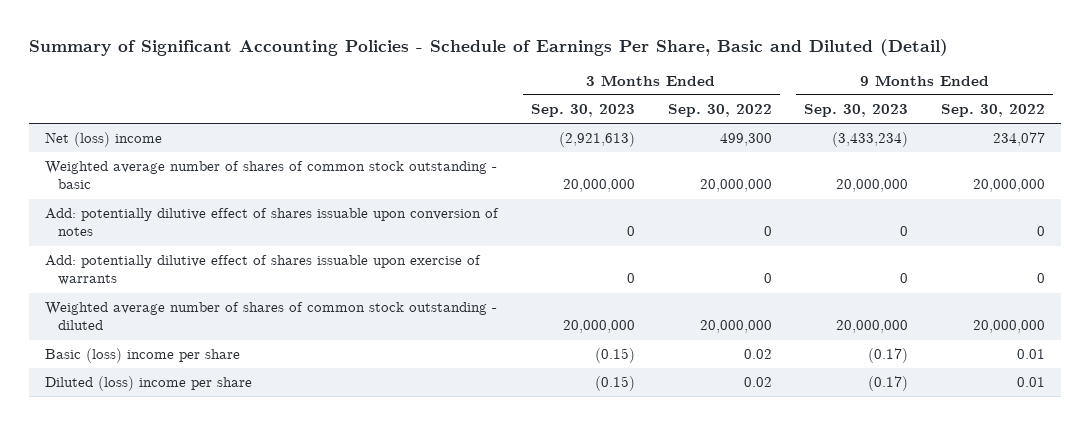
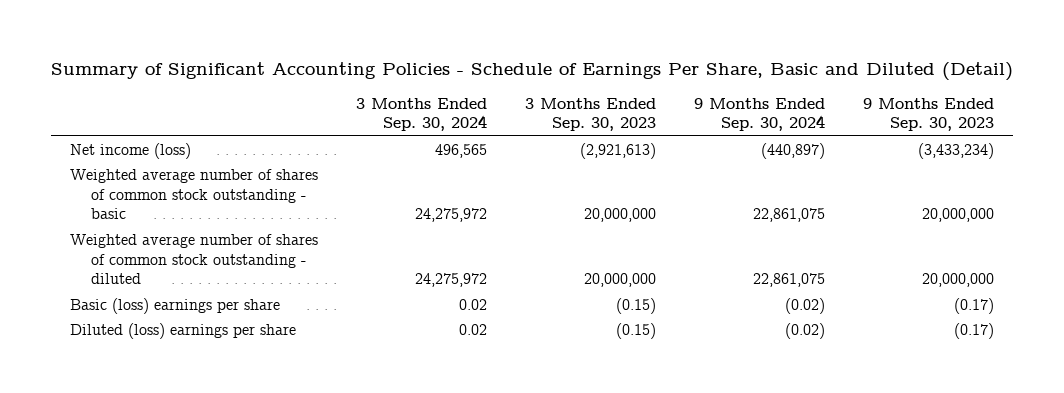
[667,104,772,118] Sep. 30, 2022 -> none
[941,104,1046,118] Sep. 30, 2022 -> none
none -> [355,97,487,132] 3 Months Ended Sep. 30, 2024
none -> [693,97,825,132] 9 Months Ended Sep. 30, 2024
[45,132,163,148] Net (loss) income -> [69,143,191,160] Net income (loss)
[45,208,500,237] Add: potentially dilutive effect of shares issuable upon conversion of notes -> none
[45,255,482,286] Add: potentially dilutive effect of shares issuable upon exercise of warrants -> none
[45,348,241,364] Basic (loss) income per share -> [69,298,280,315] Basic (loss) earnings per share
[45,376,253,392] Diluted (loss) income per share -> [69,323,296,340] Diluted (loss) earnings per share

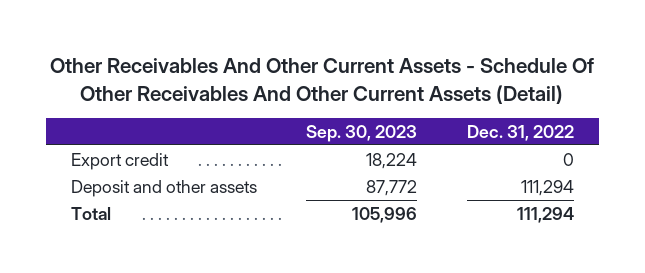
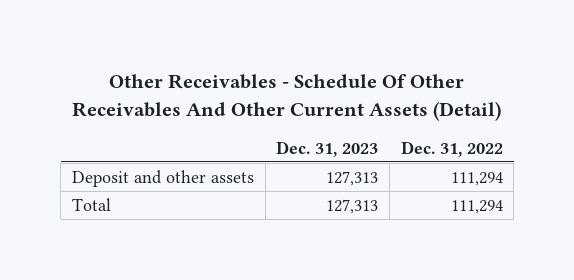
[50,58,595,104] Other Receivables And Other Current Assets - Schedule Of Other Receivables And Other Current Assets (Detail) -> [72,74,502,122] Other Receivables - Schedule Of Other Receivables And Other Current Assets (Detail)
[306,125,418,143] Sep. 30, 2023 -> none
none -> [276,140,379,157] Dec. 31, 2023
[70,152,169,170] Export credit -> none

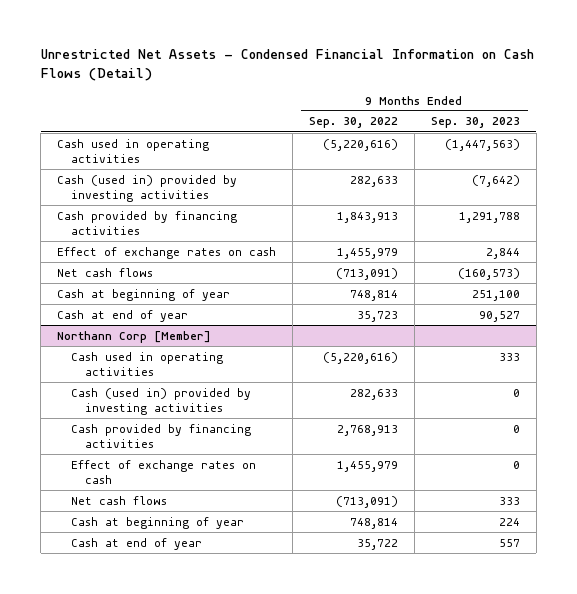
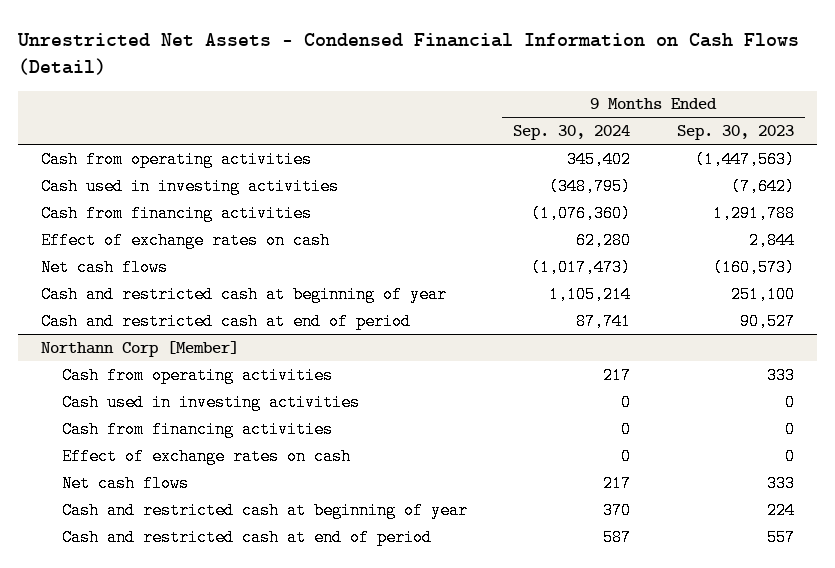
[308,117,398,129] Sep. 30, 2022 -> none
none -> [513,125,631,141] Sep. 30, 2024
[56,138,209,163] Cash used in operating activities -> [41,150,313,168] Cash from operating activities
[56,174,237,202] Cash (used in) provided by investing activities -> [41,177,340,195] Cash used in investing activities
[56,210,237,235] Cash provided by financing activities -> [41,204,313,222] Cash from financing activities
[56,288,230,301] Cash at beginning of year -> [41,285,448,303] Cash and restricted cash at beginning of year
[56,309,188,322] Cash at end of year -> [41,312,412,330] Cash and restricted cash at end of period
[70,351,223,376] Cash used in operating activities -> [61,366,333,384] Cash from operating activities
[70,387,251,415] Cash (used in) provided by investing activities -> [61,393,360,411] Cash used in investing activities
[70,423,251,448] Cash provided by financing activities -> [61,420,333,438] Cash from financing activities
[70,516,244,529] Cash at beginning of year -> [61,501,468,519] Cash and restricted cash at beginning of year
[70,537,202,550] Cash at end of year -> [61,528,432,546] Cash and restricted cash at end of period

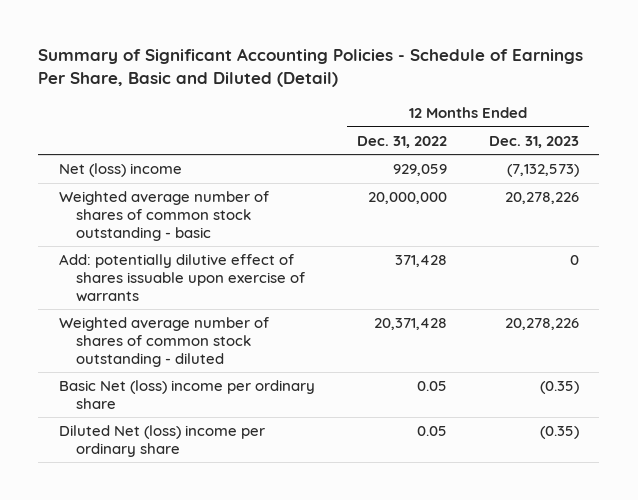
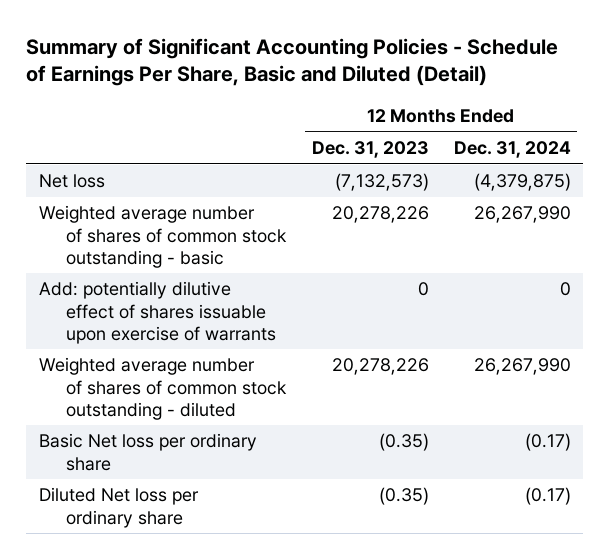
[356,135,447,148] Dec. 31, 2022 -> none
none -> [453,141,571,159] Dec. 31, 2024
[59,163,183,178] Net (loss) income -> [38,174,105,189] Net loss
[59,380,316,409] Basic Net (loss) income per ordinary share -> [38,433,257,471] Basic Net loss per ordinary share
[59,425,266,457] Diluted Net (loss) income per ordinary share -> [38,487,199,528] Diluted Net loss per ordinary share

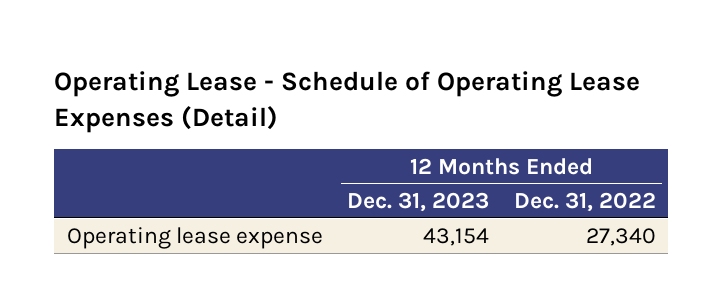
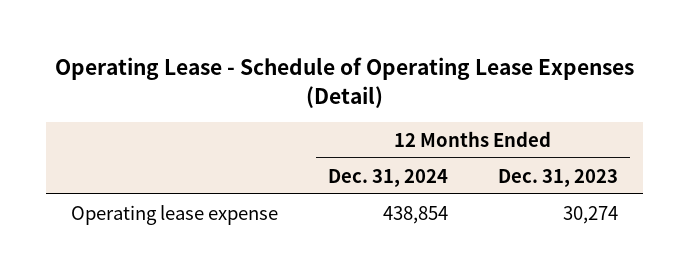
[514,192,657,213] Dec. 31, 2022 -> none
none -> [328,168,449,187] Dec. 31, 2024
[423,228,490,247] 43,154 -> [563,205,619,224] 30,274

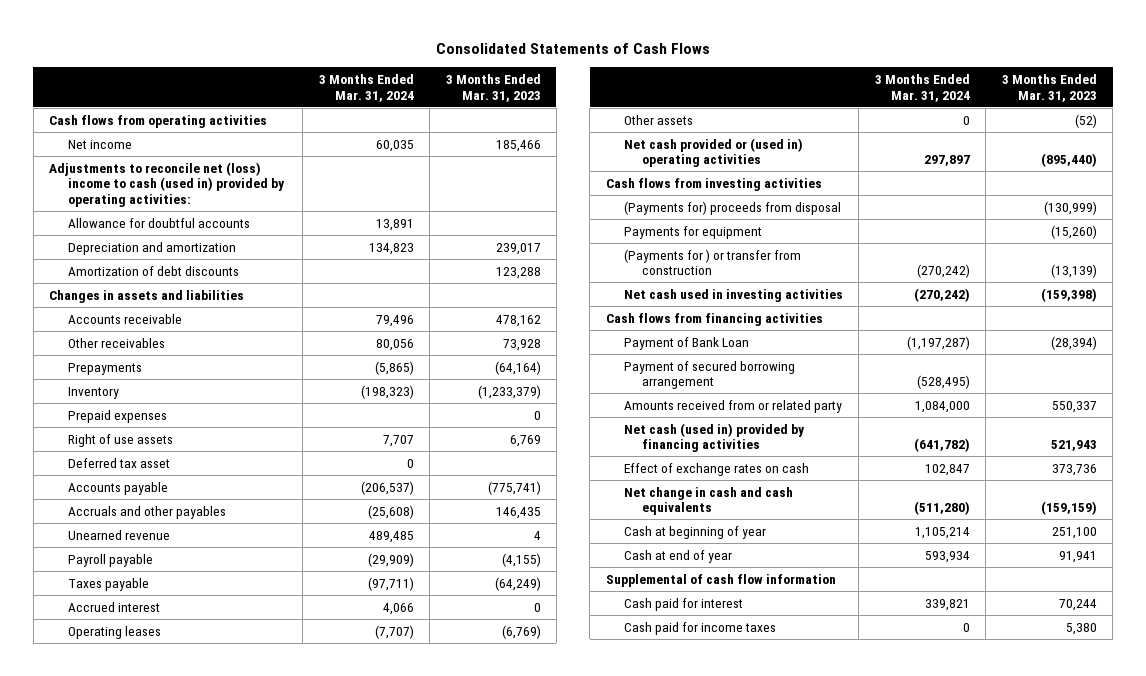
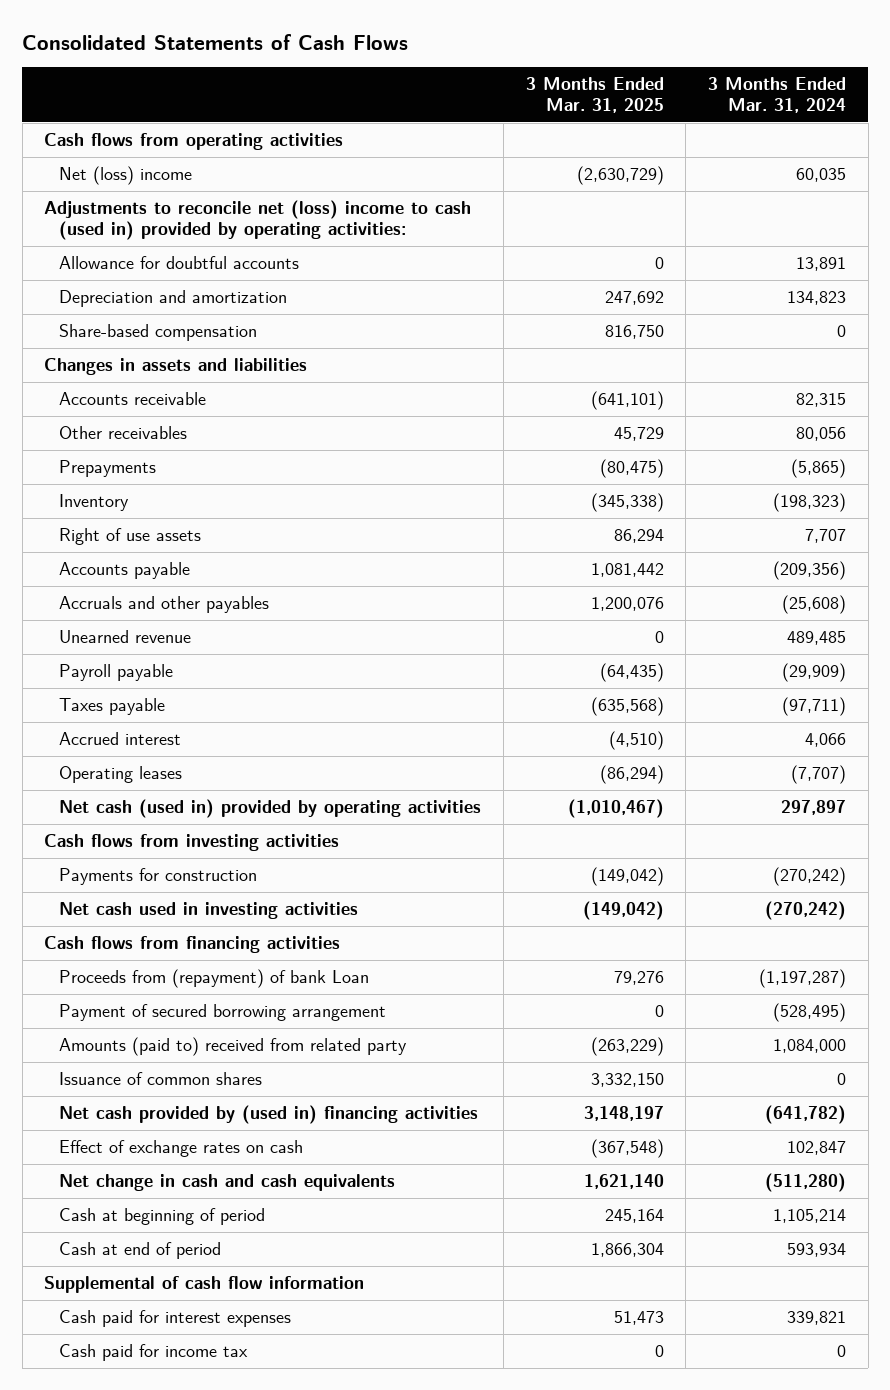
[445,73,541,102] 3 Months Ended Mar. 31, 2023 -> none
none -> [525,77,664,114] 3 Months Ended Mar. 31, 2025
[67,139,132,149] Net income -> [59,166,193,186] Net (loss) income
[67,265,239,276] Amortization of debt discounts -> none
none -> [59,324,258,342] Share-based compensation
[375,314,414,327] 79,496 -> [796,393,847,408] 82,315
[67,409,167,423] Prepaid expenses -> none
[67,457,170,468] Deferred tax asset -> none
[360,480,414,495] (206,537) -> [773,561,847,581] (209,356)
[623,114,693,125] Other assets -> none
[623,137,803,168] Net cash provided or (used in) operating activities -> [59,799,482,819] Net cash (used in) provided by operating activities
[623,200,841,215] (Payments for) proceeds from disposal -> none
[623,225,762,239] Payments for equipment -> none
[623,248,801,276] (Payments for ) or transfer from construction -> [59,868,258,886] Payments for construction
[623,336,749,350] Payment of Bank Loan -> [59,969,370,989] Proceeds from (repayment) of bank Loan
[623,399,842,413] Amounts received from or related party -> [59,1037,408,1057] Amounts (paid to) received from related party
none -> [59,1072,263,1086] Issuance of common shares
[623,422,805,453] Net cash (used in) provided by financing activities -> [59,1105,479,1125] Net cash provided by (used in) financing activities
[623,525,766,539] Cash at beginning of year -> [59,1208,266,1226] Cash at beginning of period
[623,549,732,563] Cash at end of year -> [59,1242,222,1260] Cash at end of period
[623,597,743,611] Cash paid for interest -> [59,1310,292,1328] Cash paid for interest expenses
[623,621,776,635] Cash paid for income taxes -> [59,1344,249,1362] Cash paid for income tax

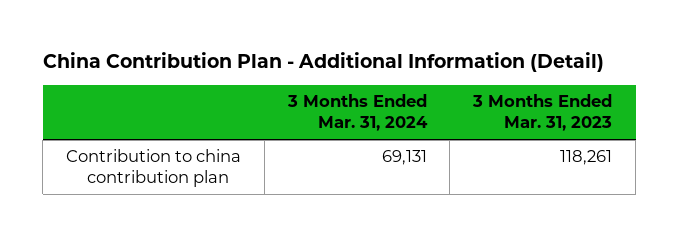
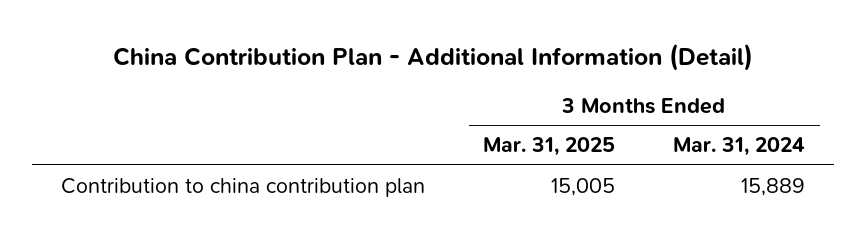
[472,94,613,132] 3 Months Ended Mar. 31, 2023 -> none
none -> [483,137,616,157] Mar. 31, 2025
[381,150,427,166] 69,131 -> [741,177,806,196] 15,889

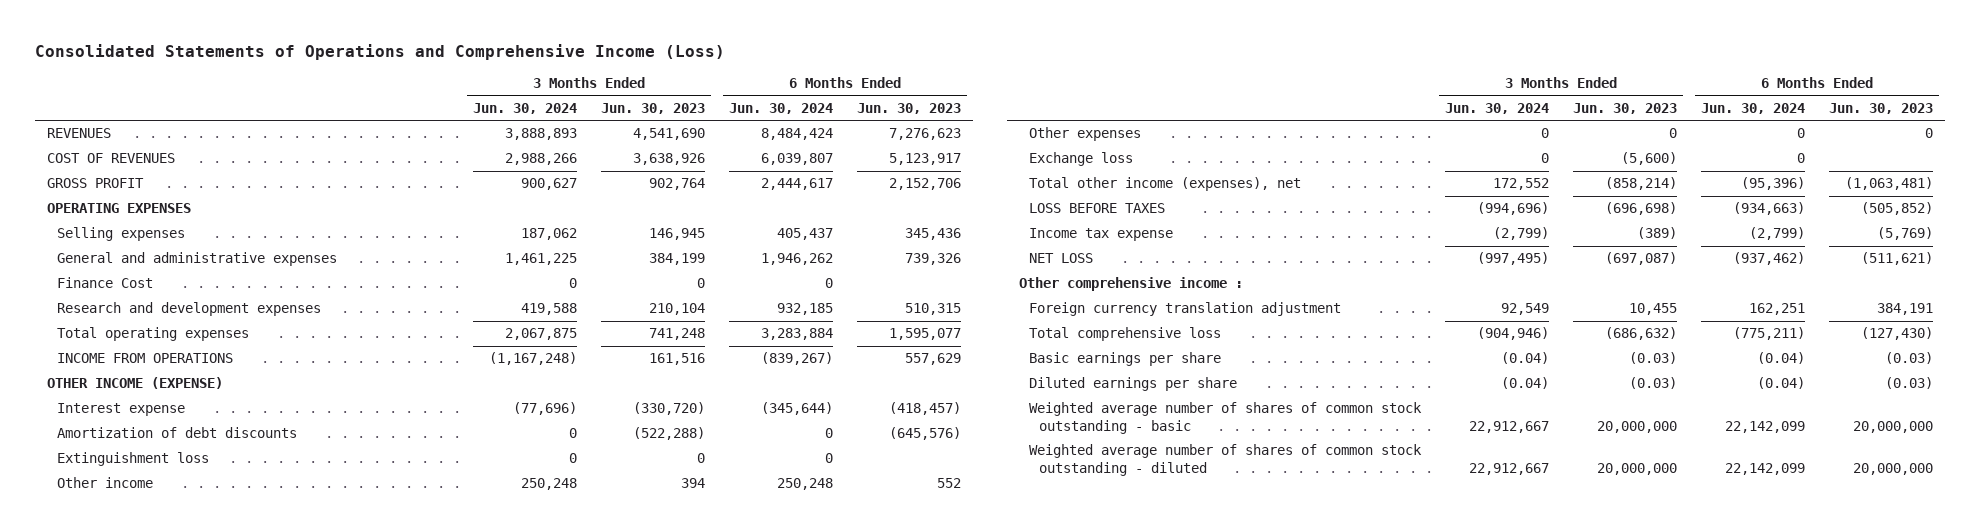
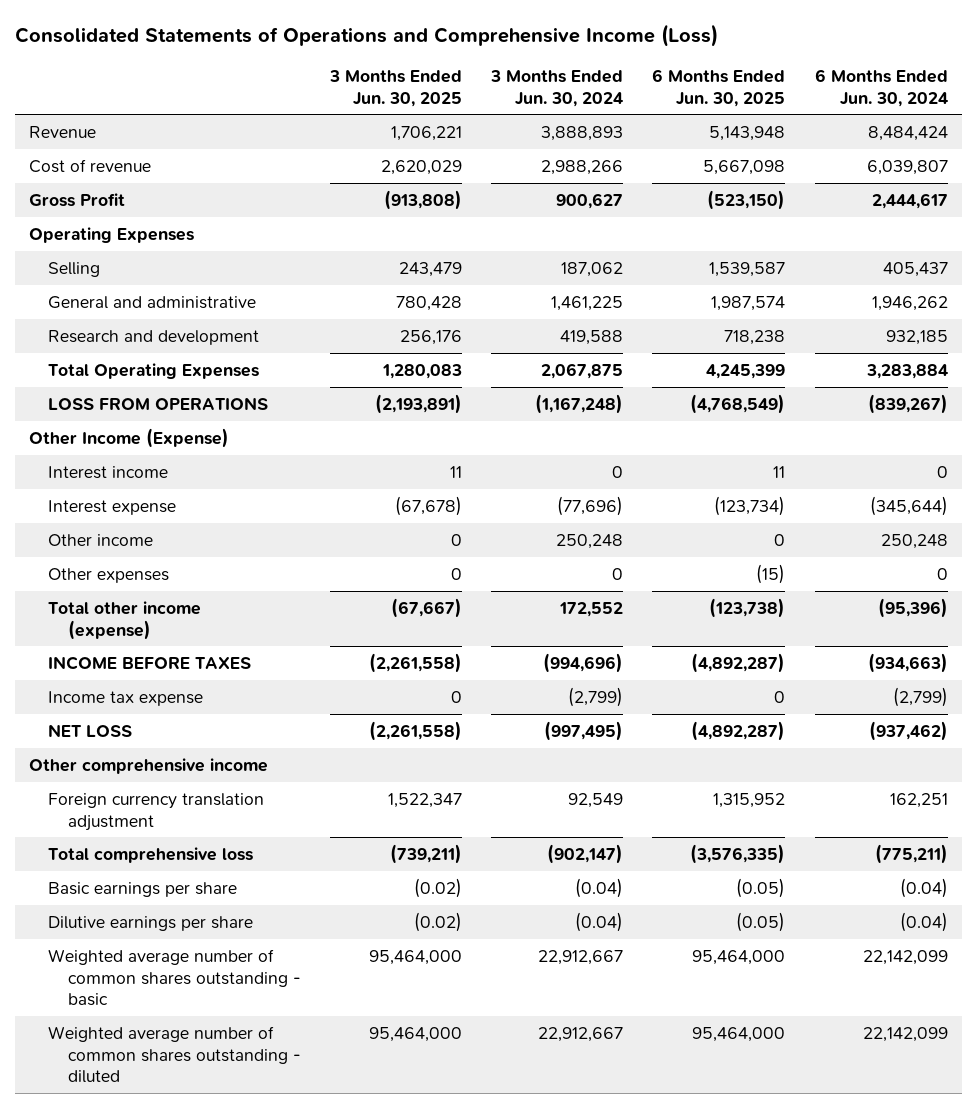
[601,102,706,114] Jun. 30, 2023 -> none
[856,102,961,114] Jun. 30, 2023 -> none
none -> [328,69,462,107] 3 Months Ended Jun. 30, 2025
none -> [652,68,786,107] 6 Months Ended Jun. 30, 2025
[57,277,154,289] Finance Cost -> none
[47,128,112,139] REVENUES -> [29,125,97,138] Revenue
[47,153,176,164] COST OF REVENUES -> [29,158,152,173] Cost of revenue
[47,178,145,189] GROSS PROFIT -> [29,192,126,207] Gross Profit
[47,203,192,214] OPERATING EXPENSES -> [29,226,195,243] Operating Expenses
[57,227,186,242] Selling expenses -> [48,261,101,277] Selling
[57,252,338,267] General and administrative expenses -> [48,295,257,309] General and administrative
[57,302,322,317] Research and development expenses -> [48,329,260,345] Research and development
[57,327,250,342] Total operating expenses -> [48,362,260,379] Total Operating Expenses
[57,353,234,364] INCOME FROM OPERATIONS -> [48,396,269,410] LOSS FROM OPERATIONS
[47,377,224,390] OTHER INCOME (EXPENSE) -> [29,427,230,448] Other Income (Expense)
none -> [48,465,169,479] Interest income
[57,427,298,439] Amortization of debt discounts -> none
[57,452,210,467] Extinguishment loss -> none
[1029,152,1134,167] Exchange loss -> none
[1029,177,1302,192] Total other income (expenses), net -> [48,600,202,640] Total other income (expense)
[1029,203,1166,214] LOSS BEFORE TAXES -> [48,655,252,670] INCOME BEFORE TAXES
[1019,277,1244,292] Other comprehensive income : -> [29,757,269,774] Other comprehensive income
[1476,327,1549,341] (904,946) -> [547,843,624,864] (902,147)
[1029,377,1238,392] Diluted earnings per share -> [48,915,254,931] Dilutive earnings per share
[1029,402,1423,434] Weighted average number of shares of common stock outstanding - basic -> [48,948,301,1007] Weighted average number of common shares outstanding - basic
[1029,444,1423,476] Weighted average number of shares of common stock outstanding - diluted -> [48,1025,301,1084] Weighted average number of common shares outstanding - diluted

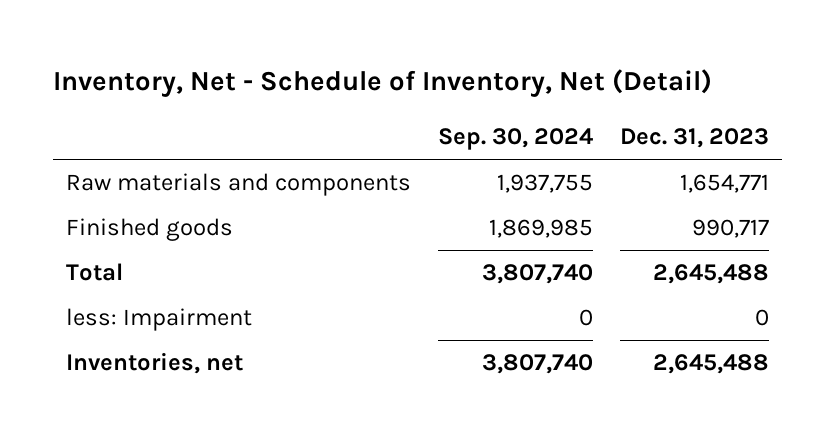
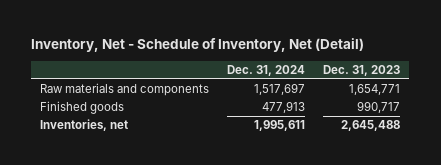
[437,128,593,151] Sep. 30, 2024 -> none
none -> [227,65,306,77] Dec. 31, 2024
[66,263,124,282] Total -> none
[66,308,253,332] less: Impairment -> none

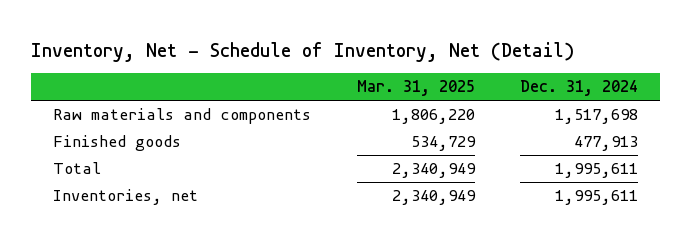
[323,65,401,77] Dec. 31, 2023 -> none
none -> [356,80,475,97] Mar. 31, 2025
[254,83,306,96] 1,517,697 -> [554,109,638,125] 1,517,698
none -> [53,162,102,175] Total

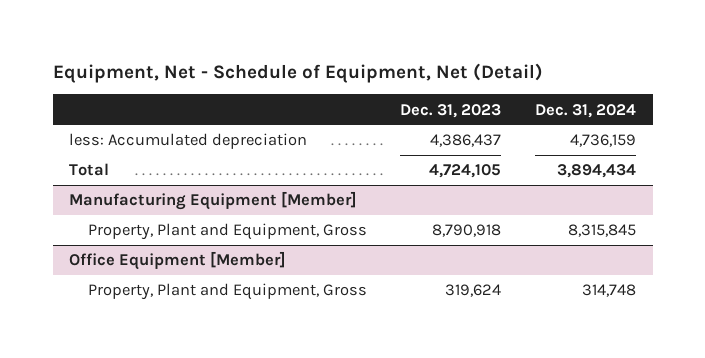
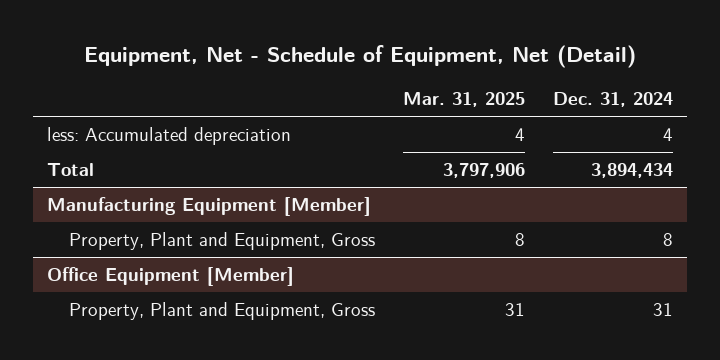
[400,103,502,118] Dec. 31, 2023 -> none
none -> [403,91,526,107] Mar. 31, 2025
[569,134,636,148] 4,736,159 -> [663,128,674,142] 4
[567,224,636,238] 8,315,845 -> [663,233,674,247] 8
[581,284,636,298] 314,748 -> [653,303,674,317] 31

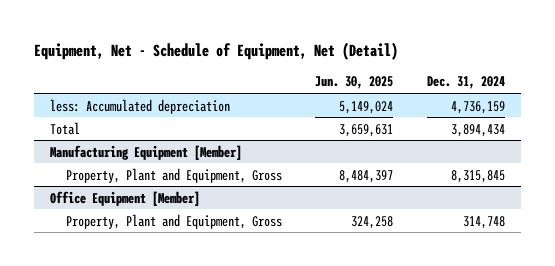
[403,91,526,107] Mar. 31, 2025 -> none
none -> [315,76,394,90] Jun. 30, 2025
[663,128,674,142] 4 -> [450,100,505,114] 4,736,159
[663,233,674,247] 8 -> [450,169,505,183] 8,315,845
[653,303,674,317] 31 -> [462,215,505,229] 314,748

